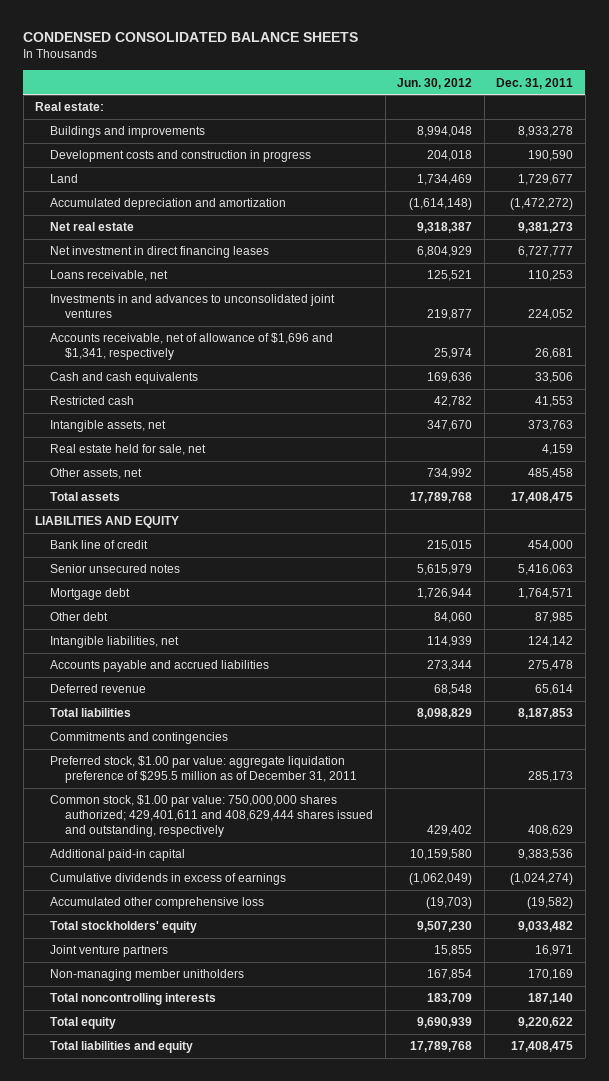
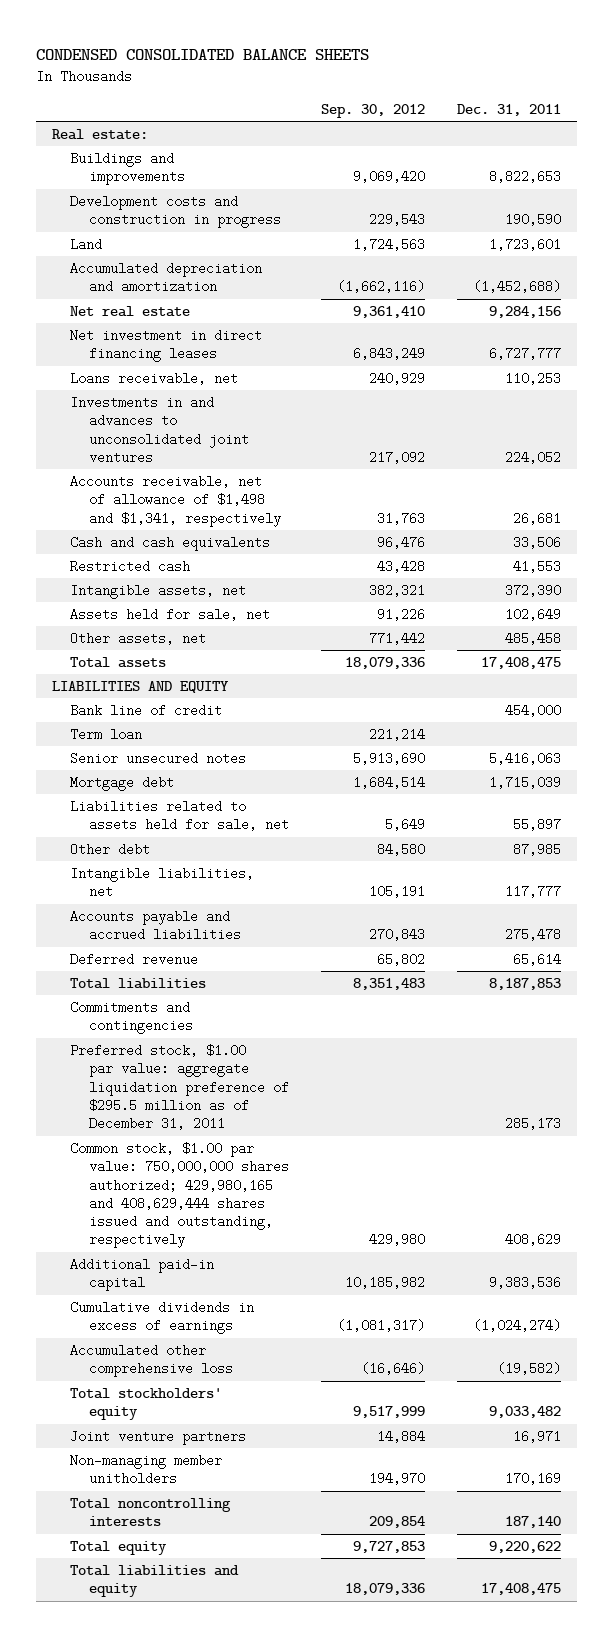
[397,77,473,89] Jun. 30, 2012 -> none
none -> [320,103,425,118] Sep. 30, 2012
[518,126,574,138] 8,933,278 -> [488,170,561,184] 8,822,653
[518,174,574,186] 1,729,677 -> [488,237,561,251] 1,723,601
[510,198,574,211] (1,472,272) -> [472,280,561,294] (1,452,688)
[518,222,574,234] 9,381,273 -> [488,305,561,318] 9,284,156
[50,333,334,361] Accounts receivable, net of allowance of $1,696 and $1,341, respectively -> [70,474,281,527] Accounts receivable, net of allowance of $1,498 and $1,341, respectively
[528,420,574,432] 373,763 -> [504,583,561,597] 372,390
[50,444,207,456] Real estate held for sale, net -> [70,607,271,621] Assets held for sale, net
[542,444,574,456] 4,159 -> [504,607,561,621] 102,649
none -> [70,727,143,741] Term loan
[518,588,574,600] 1,764,571 -> [488,775,561,789] 1,715,039
none -> [70,799,289,832] Liabilities related to assets held for sale, net
[528,636,574,648] 124,142 -> [504,885,561,899] 117,777
[50,795,374,838] Common stock, $1.00 par value: 750,000,000 shares authorized; 429,401,611 and 408,629,444 shares issued and outstanding, respectively -> [70,1141,289,1249] Common stock, $1.00 par value: 750,000,000 shares authorized; 429,980,165 and 408,629,444 shares issued and outstanding, respectively

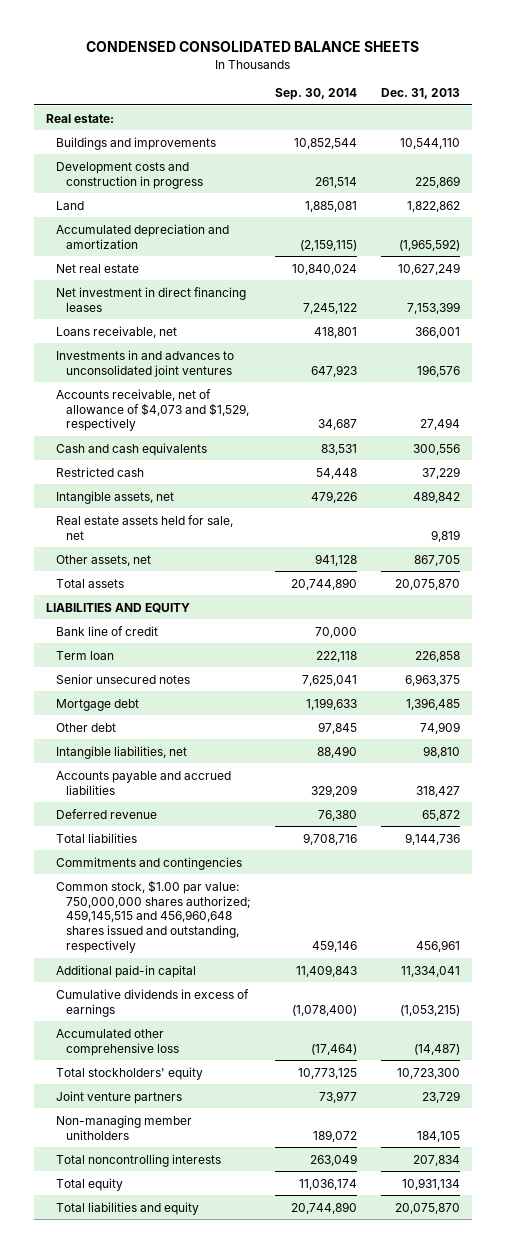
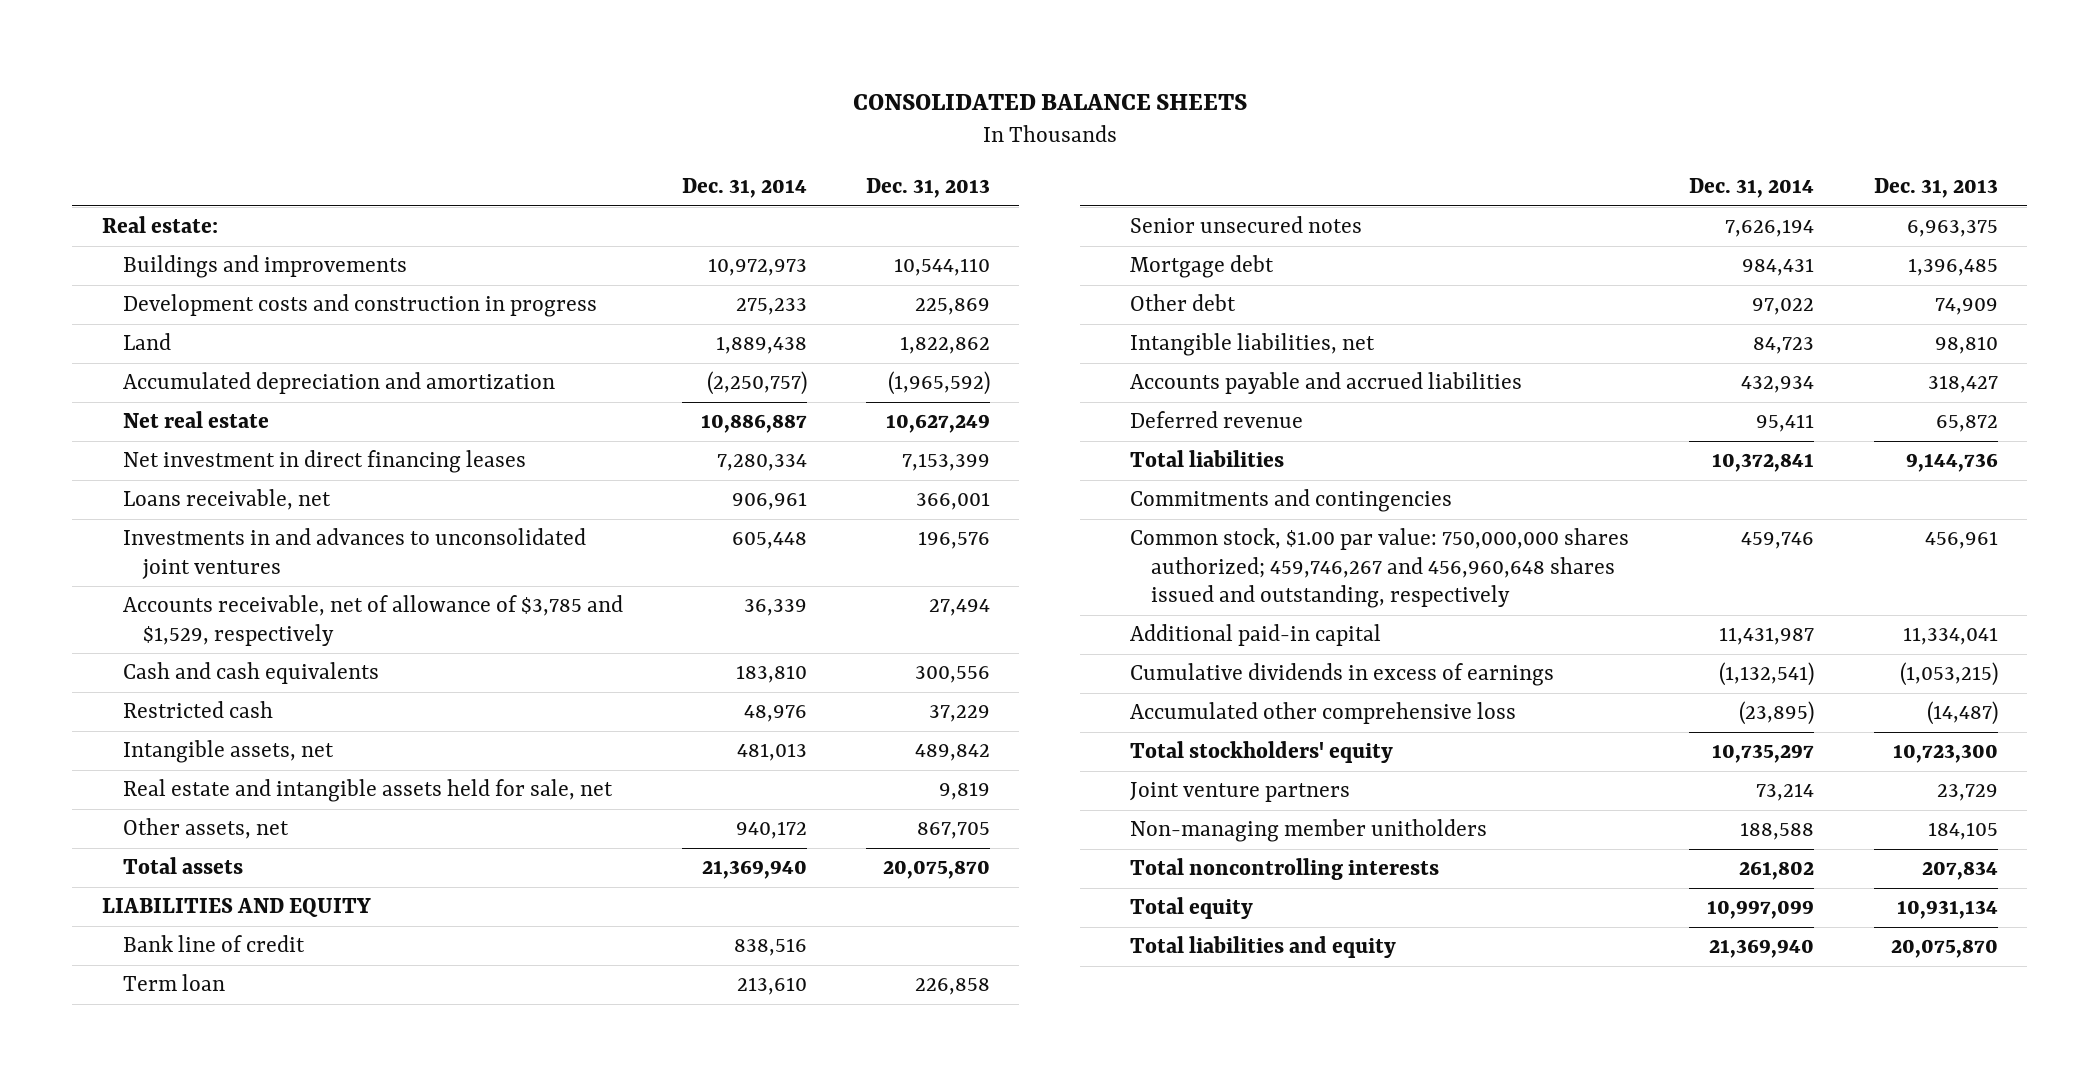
[85,41,419,53] CONDENSED CONSOLIDATED BALANCE SHEETS -> [852,93,1247,110] CONSOLIDATED BALANCE SHEETS
[274,88,357,101] Sep. 30, 2014 -> none
none -> [681,178,807,199] Dec. 31, 2014
[55,388,249,432] Accounts receivable, net of allowance of $4,073 and $1,529, respectively -> [122,595,623,646] Accounts receivable, net of allowance of $3,785 and $1,529, respectively
[55,514,233,540] Real estate assets held for sale, net -> [122,779,613,803] Real estate and intangible assets held for sale, net
[55,879,251,954] Common stock, $1.00 par value: 750,000,000 shares authorized; 459,145,515 and 456,960,648 shares issued and outstanding, respectively -> [1130,528,1630,608] Common stock, $1.00 par value: 750,000,000 shares authorized; 459,746,267 and 456,960,648 shares issued and outstanding, respectively

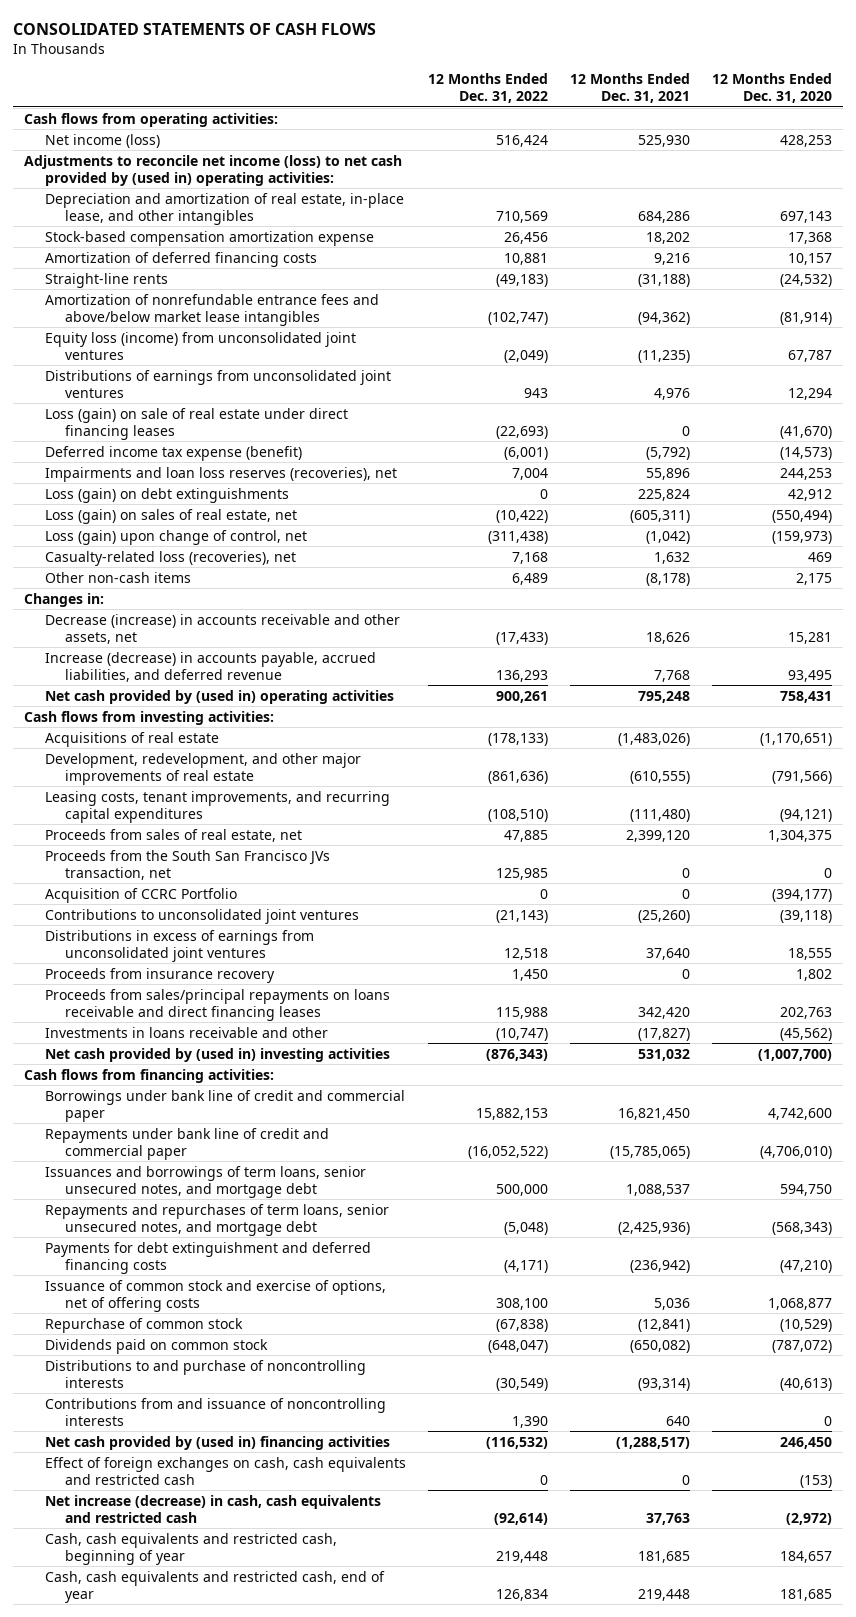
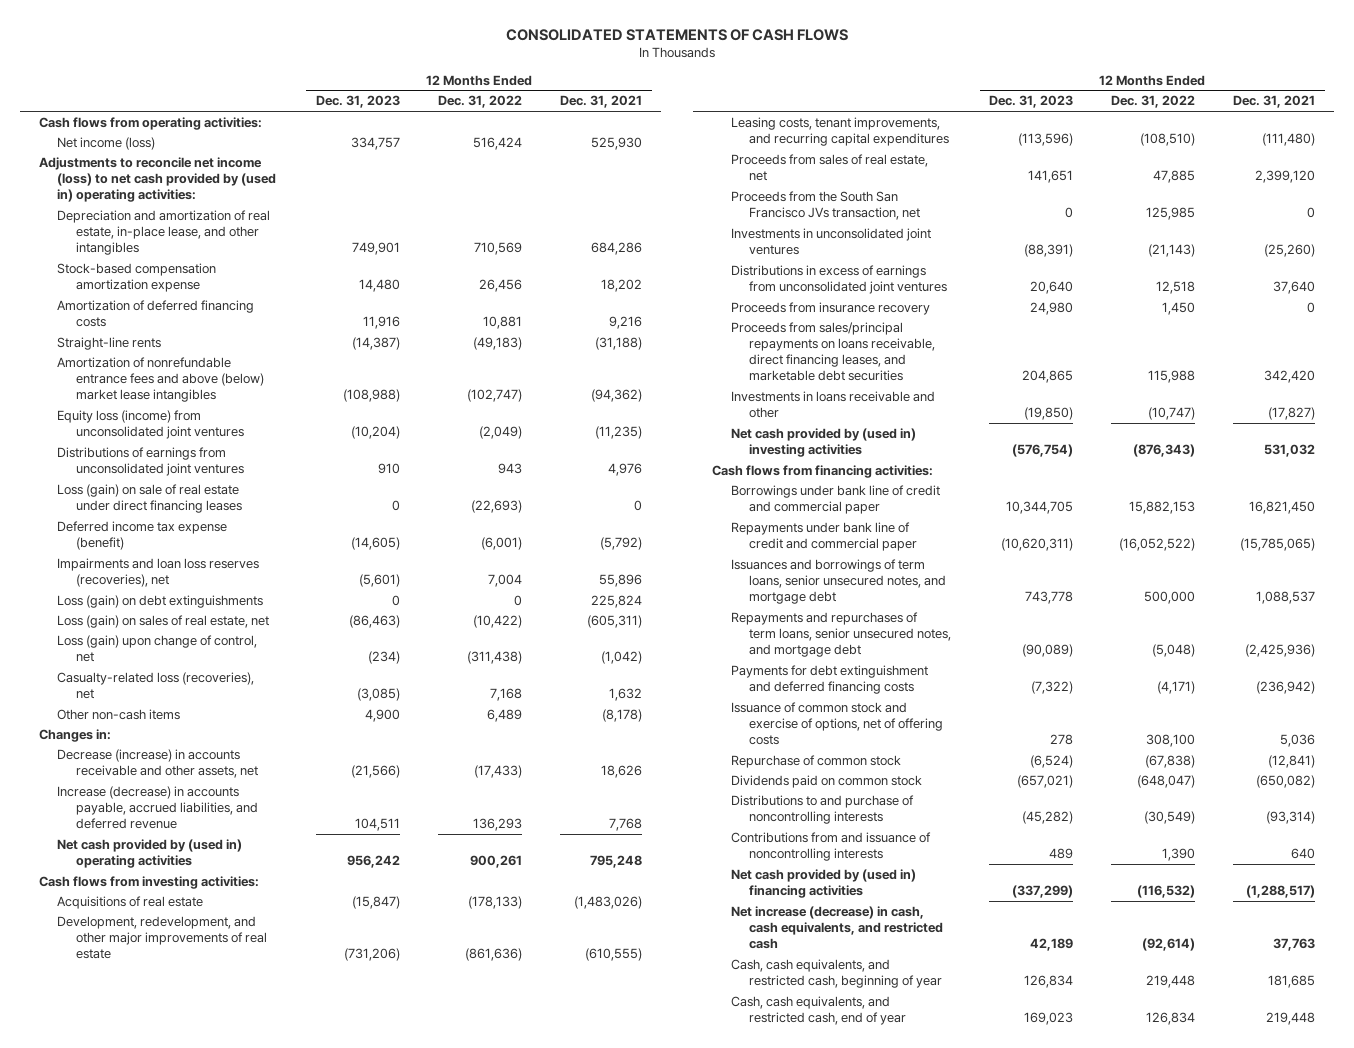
[711,73,832,103] 12 Months Ended Dec. 31, 2020 -> none
none -> [315,95,400,109] Dec. 31, 2023
[44,293,379,326] Amortization of nonrefundable entrance fees and above/below market lease intangibles -> [57,356,264,403] Amortization of nonrefundable entrance fees and above (below) market lease intangibles
[44,887,237,903] Acquisition of CCRC Portfolio -> none
[44,908,359,924] Contributions to unconsolidated joint ventures -> [730,227,931,255] Investments in unconsolidated joint ventures
[44,988,390,1021] Proceeds from sales/principal repayments on loans receivable and direct financing leases -> [730,321,936,382] Proceeds from sales/principal repayments on loans receivable, direct financing leases, and marketable debt securities
[44,1456,406,1485] Effect of foreign exchanges on cash, cash equivalents and restricted cash -> none
[44,1494,381,1523] Net increase (decrease) in cash, cash equivalents and restricted cash -> [730,905,944,950] Net increase (decrease) in cash, cash equivalents, and restricted cash
[44,1532,337,1565] Cash, cash equivalents and restricted cash, beginning of year -> [730,958,943,988] Cash, cash equivalents, and restricted cash, beginning of year
[44,1570,385,1603] Cash, cash equivalents and restricted cash, end of year -> [730,995,907,1025] Cash, cash equivalents, and restricted cash, end of year

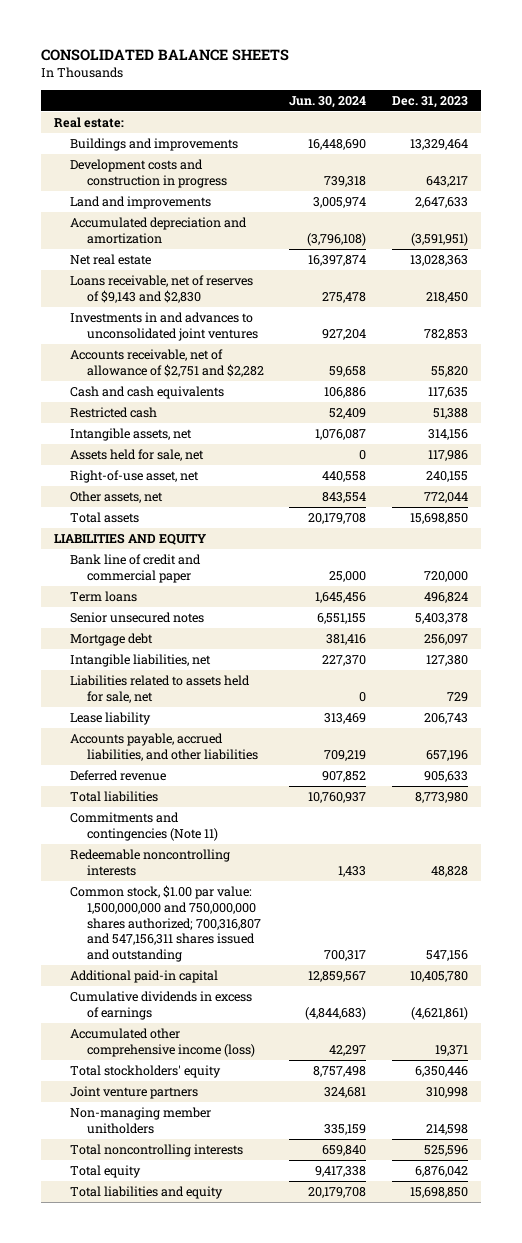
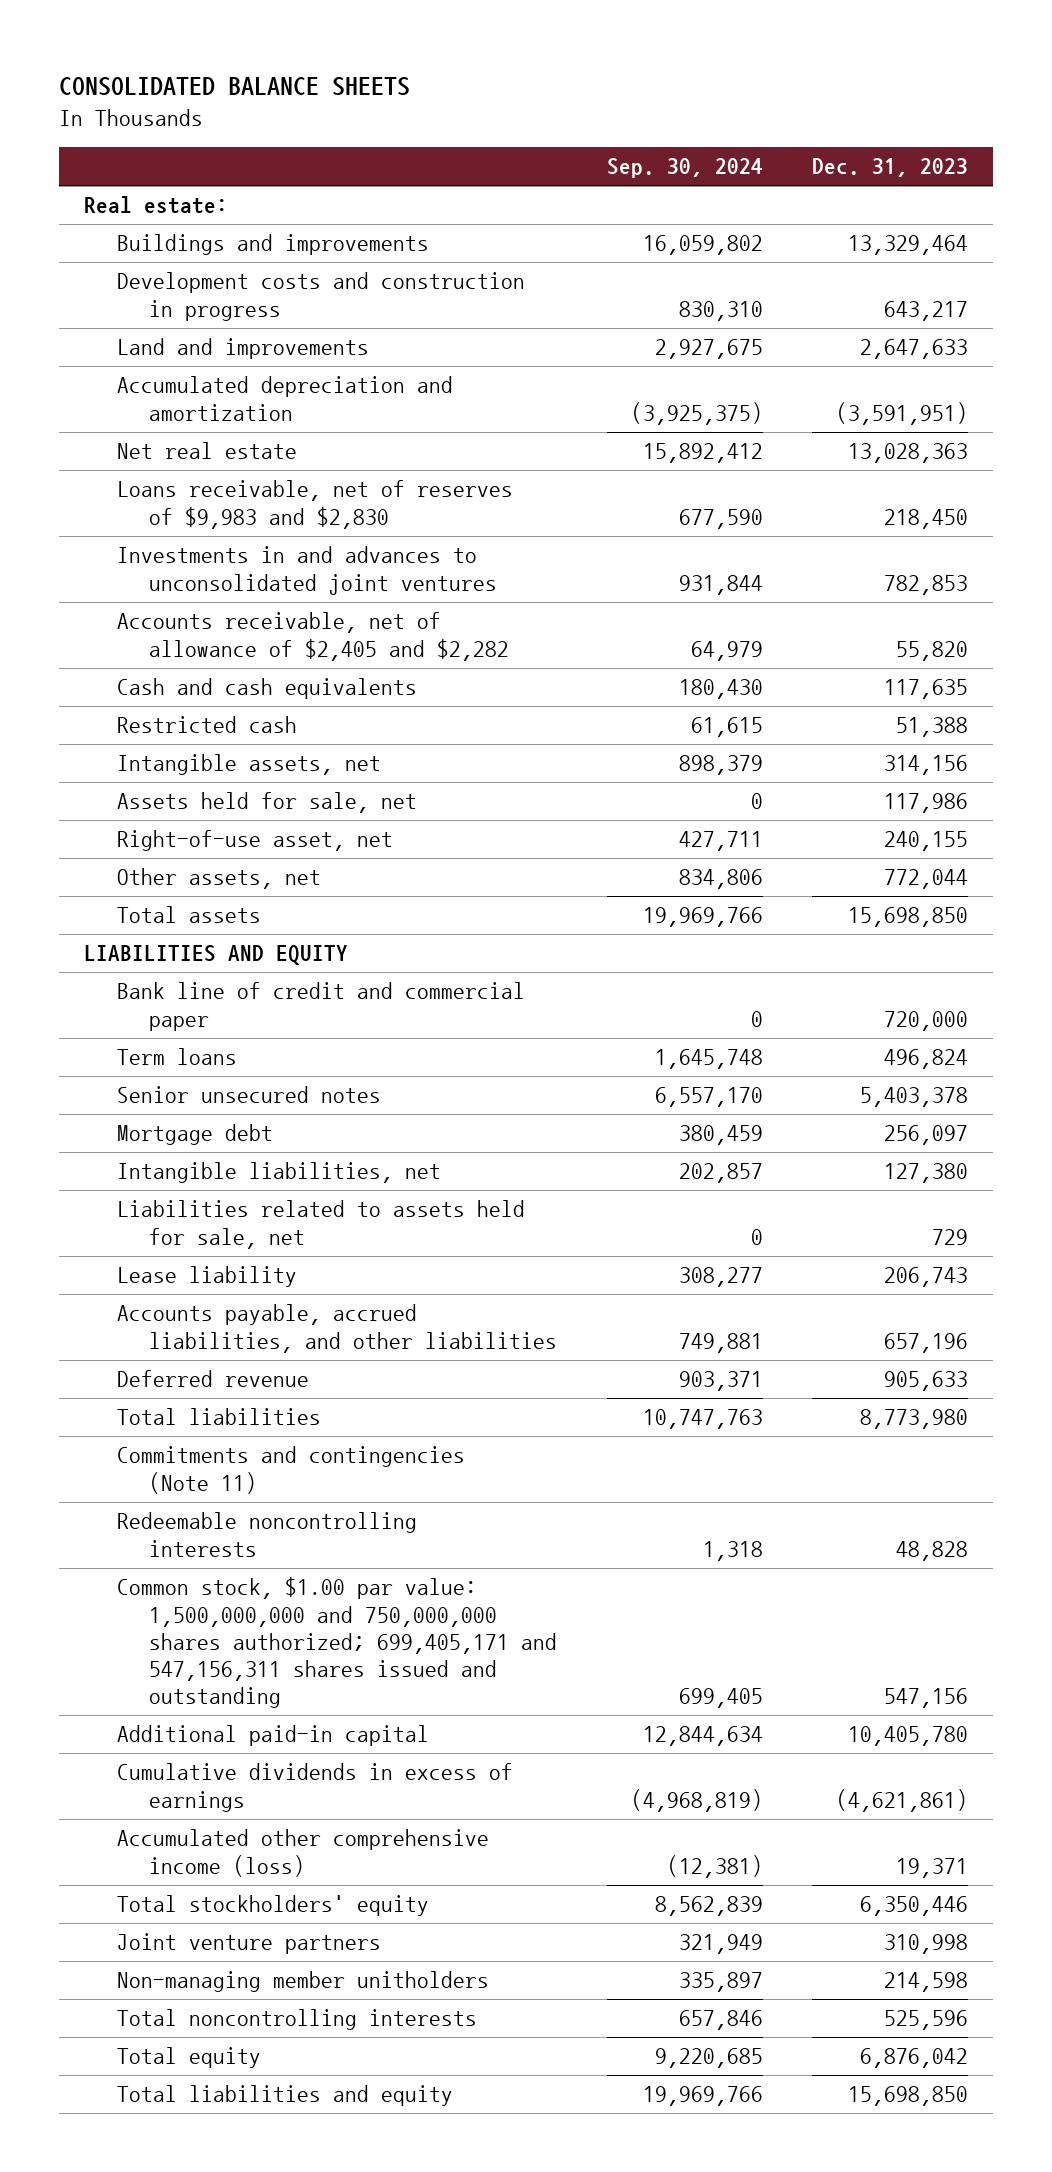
[289,95,367,108] Jun. 30, 2024 -> none
none -> [606,158,763,179] Sep. 30, 2024
[70,275,254,303] Loans receivable, net of reserves of $9,143 and $2,830 -> [116,480,513,529] Loans receivable, net of reserves of $9,983 and $2,830
[70,349,264,377] Accounts receivable, net of allowance of $2,751 and $2,282 -> [116,612,510,661] Accounts receivable, net of allowance of $2,405 and $2,282
[70,885,261,963] Common stock, $1.00 par value: 1,500,000,000 and 750,000,000 shares authorized; 700,316,807 and 547,156,311 shares issued and outstanding -> [116,1577,558,1709] Common stock, $1.00 par value: 1,500,000,000 and 750,000,000 shares authorized; 699,405,171 and 547,156,311 shares issued and outstanding

